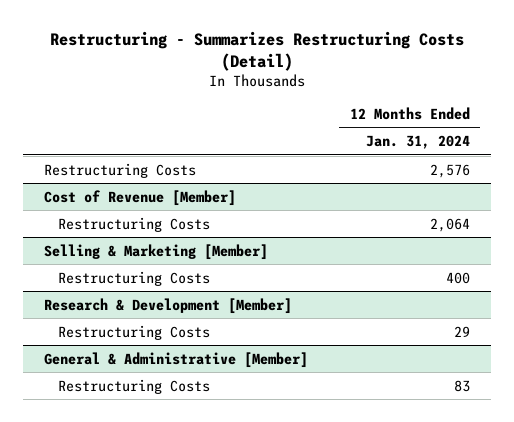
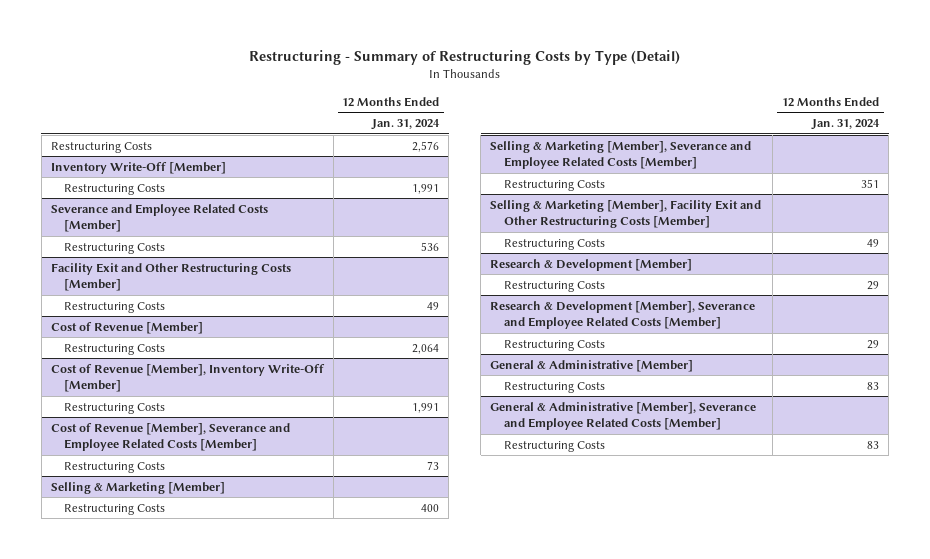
[49,30,464,72] Restructuring - Summarizes Restructuring Costs (Detail) -> [248,49,680,65] Restructuring - Summary of Restructuring Costs by Type (Detail)
none -> [50,161,226,174] Inventory Write-Off [Member]
none -> [64,183,166,195] Restructuring Costs
none -> [50,203,268,232] Severance and Employee Related Costs [Member]
none -> [64,242,166,254] Restructuring Costs
none -> [50,262,291,291] Facility Exit and Other Restructuring Costs [Member]
none -> [64,301,166,313] Restructuring Costs
none -> [50,363,325,392] Cost of Revenue [Member], Inventory Write-Off [Member]
none -> [64,402,166,414] Restructuring Costs
none -> [50,422,290,451] Cost of Revenue [Member], Severance and Employee Related Costs [Member]
none -> [64,461,166,473] Restructuring Costs
none -> [490,140,752,169] Selling & Marketing [Member], Severance and Employee Related Costs [Member]
none -> [503,179,605,191] Restructuring Costs
none -> [490,199,762,228] Selling & Marketing [Member], Facility Exit and Other Restructuring Costs [Member]
none -> [503,238,605,250] Restructuring Costs
none -> [490,300,756,329] Research & Development [Member], Severance and Employee Related Costs [Member]
none -> [503,339,605,351] Restructuring Costs
none -> [490,401,757,430] General & Administrative [Member], Severance and Employee Related Costs [Member]
none -> [503,440,605,452] Restructuring Costs

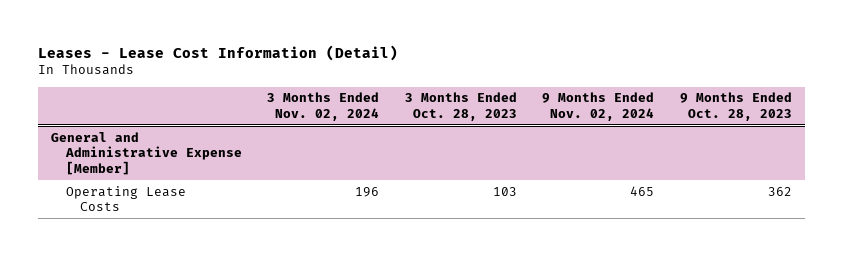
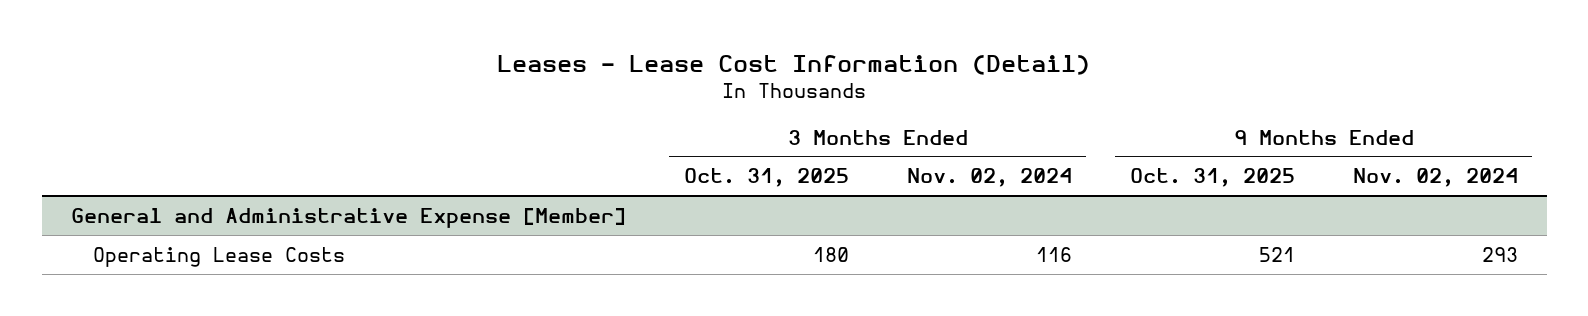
[404,92,517,122] 3 Months Ended Oct. 28, 2023 -> none
[679,92,792,122] 9 Months Ended Oct. 28, 2023 -> none
none -> [683,168,849,188] Oct. 31, 2025
none -> [1129,168,1295,188] Oct. 31, 2025
[355,186,380,197] 196 -> [1035,246,1072,262] 116
[630,185,655,196] 465 -> [1481,246,1518,262] 293

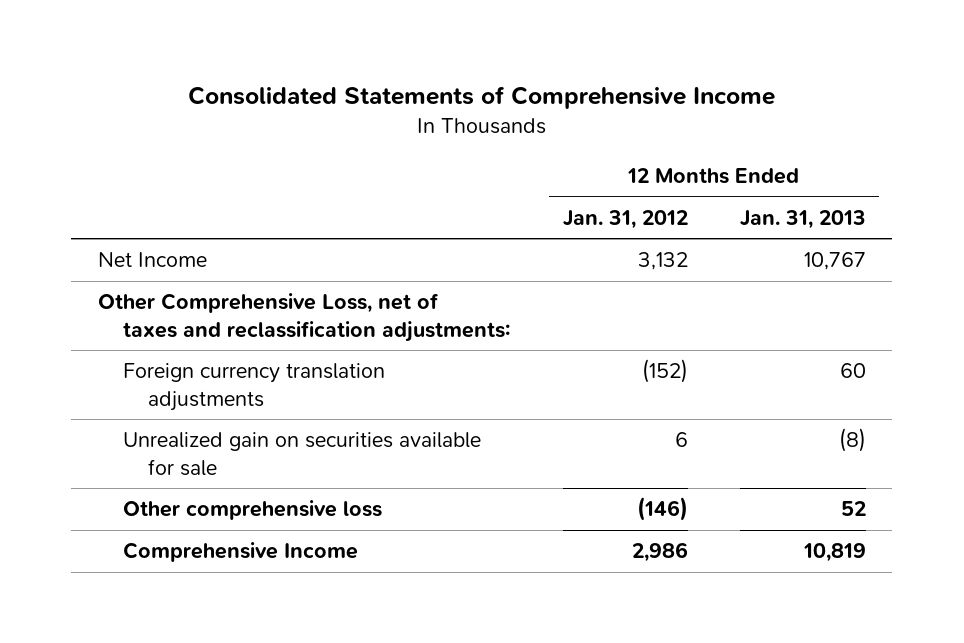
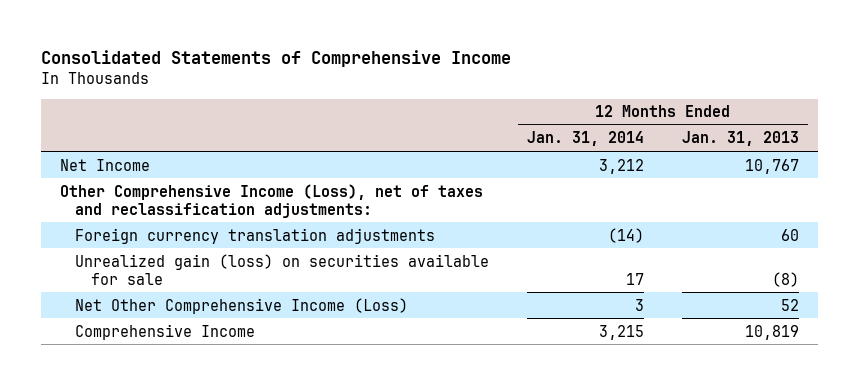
[562,209,688,229] Jan. 31, 2012 -> none
none -> [527,131,645,147] Jan. 31, 2014
[97,293,510,342] Other Comprehensive Loss, net of taxes and reclassification adjustments: -> [59,183,483,218] Other Comprehensive Income (Loss), net of taxes and reclassification adjustments:
[122,432,481,476] Unrealized gain on securities available for sale -> [75,253,490,285] Unrealized gain (loss) on securities available for sale
[122,500,382,521] Other comprehensive loss -> [75,297,409,314] Net Other Comprehensive Income (Loss)

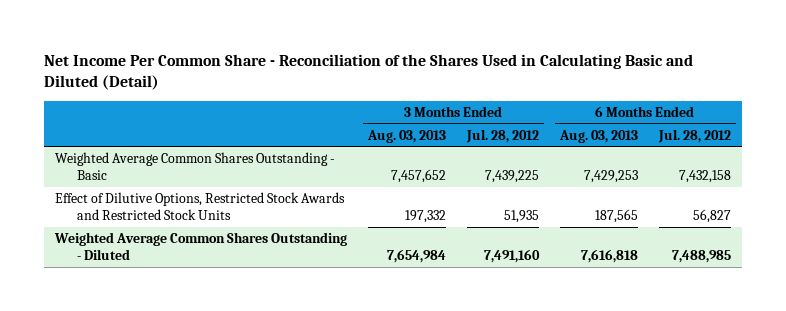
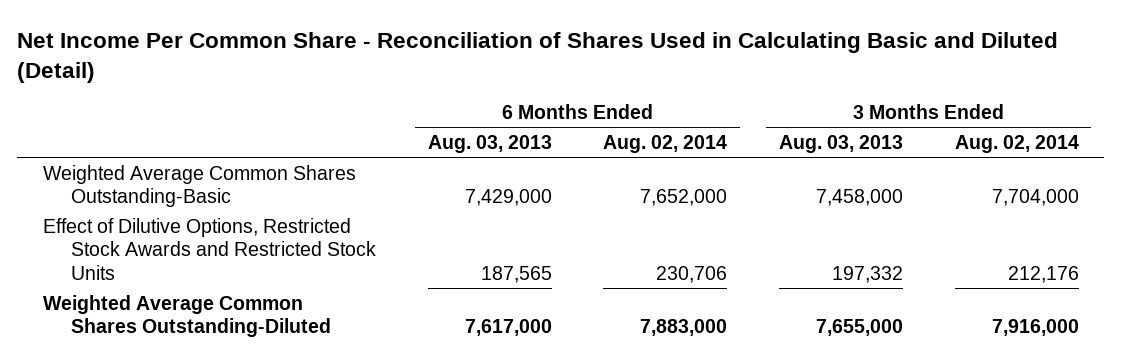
[44,53,694,90] Net Income Per Common Share - Reconciliation of the Shares Used in Calculating Basic and Diluted (Detail) -> [17,31,1059,84] Net Income Per Common Share - Reconciliation of Shares Used in Calculating Basic and Diluted (Detail)
[465,128,539,143] Jul. 28, 2012 -> none
[658,128,732,143] Jul. 28, 2012 -> none
none -> [603,135,728,154] Aug. 02, 2014
none -> [954,135,1079,154] Aug. 02, 2014
[54,152,335,180] Weighted Average Common Shares Outstanding - Basic -> [43,164,357,208] Weighted Average Common Shares Outstanding-Basic
[390,168,446,183] 7,457,652 -> [816,189,904,207] 7,458,000
[583,169,638,183] 7,429,253 -> [464,189,552,207] 7,429,000
[53,232,347,260] Weighted Average Common Shares Outstanding - Diluted -> [43,294,332,338] Weighted Average Common Shares Outstanding-Diluted
[386,248,446,263] 7,654,984 -> [816,319,904,337] 7,655,000
[580,248,638,263] 7,616,818 -> [464,319,552,337] 7,617,000

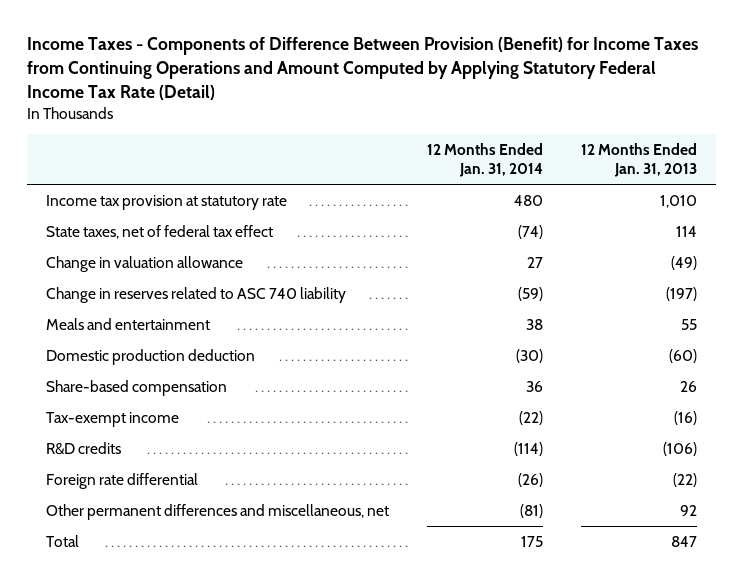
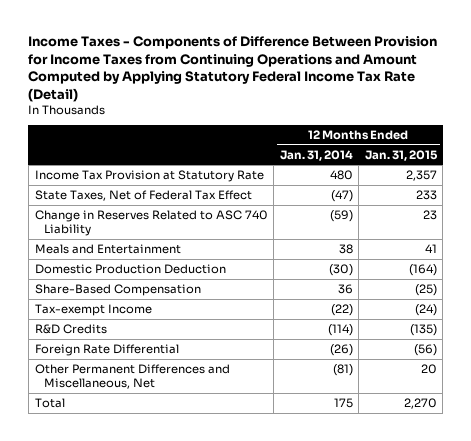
[26,37,698,100] Income Taxes - Components of Difference Between Provision (Benefit) for Income Taxes from Continuing Operations and Amount Computed by Applying Statutory Federal Income Tax Rate (Detail) -> [28,36,438,102] Income Taxes - Components of Difference Between Provision for Income Taxes from Continuing Operations and Amount Computed by Applying Statutory Federal Income Tax Rate (Detail)
[581,142,698,178] 12 Months Ended Jan. 31, 2013 -> none
none -> [364,149,438,161] Jan. 31, 2015
[45,255,243,272] Change in valuation allowance -> none
[45,194,287,210] Income tax provision at statutory rate -> [34,169,264,182] Income Tax Provision at Statutory Rate
[45,224,273,239] State taxes, net of federal tax effect -> [34,189,252,201] State Taxes, Net of Federal Tax Effect
[517,224,543,239] (74) -> [330,189,353,202] (47)
[45,286,346,303] Change in reserves related to ASC 740 liability -> [34,209,268,236] Change in Reserves Related to ASC 740 Liability
[45,317,210,330] Meals and entertainment -> [34,243,181,254] Meals and Entertainment
[45,348,255,365] Domestic production deduction -> [34,263,226,274] Domestic Production Deduction
[45,379,227,396] Share-based compensation -> [34,283,201,296] Share-Based Compensation
[45,411,179,427] Tax-exempt income -> [34,303,152,316] Tax-exempt Income
[45,441,121,455] R&D credits -> [34,323,107,334] R&D Credits
[45,472,198,489] Foreign rate differential -> [34,343,179,356] Foreign Rate Differential
[45,503,389,520] Other permanent differences and miscellaneous, net -> [34,363,230,389] Other Permanent Differences and Miscellaneous, Net

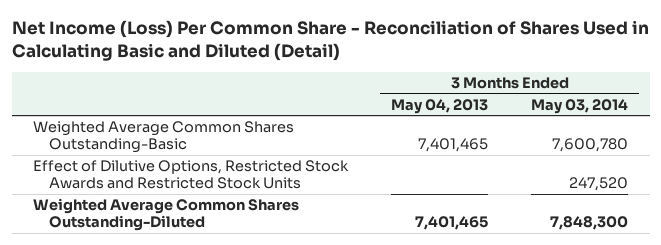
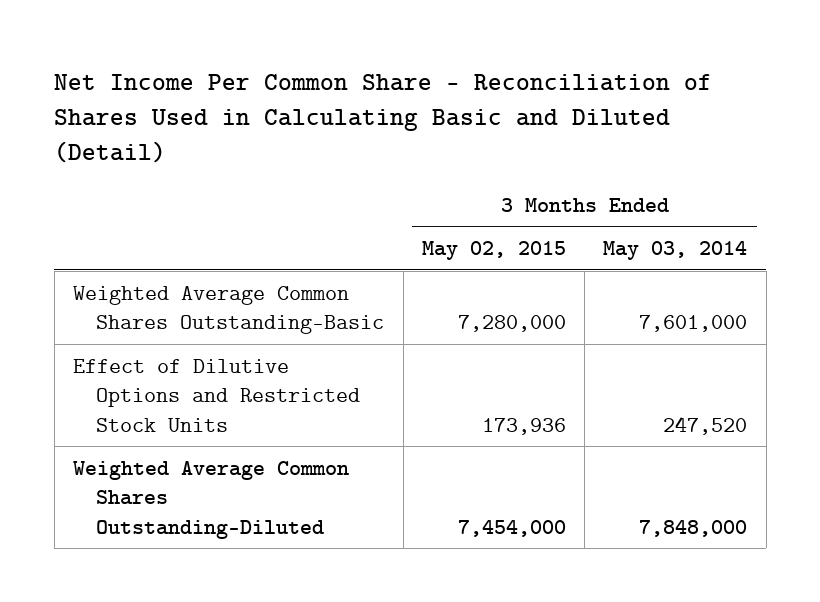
[11,20,649,62] Net Income (Loss) Per Common Share - Reconciliation of Shares Used in Calculating Basic and Diluted (Detail) -> [54,73,713,164] Net Income Per Common Share - Reconciliation of Shares Used in Calculating Basic and Diluted (Detail)
[391,98,489,114] May 04, 2013 -> none
none -> [421,241,566,261] May 02, 2015
[552,138,629,153] 7,600,780 -> [639,315,748,333] 7,601,000
[33,160,350,190] Effect of Dilutive Options, Restricted Stock Awards and Restricted Stock Units -> [73,358,361,432] Effect of Dilutive Options and Restricted Stock Units
[550,216,629,231] 7,848,300 -> [639,519,748,537] 7,848,000

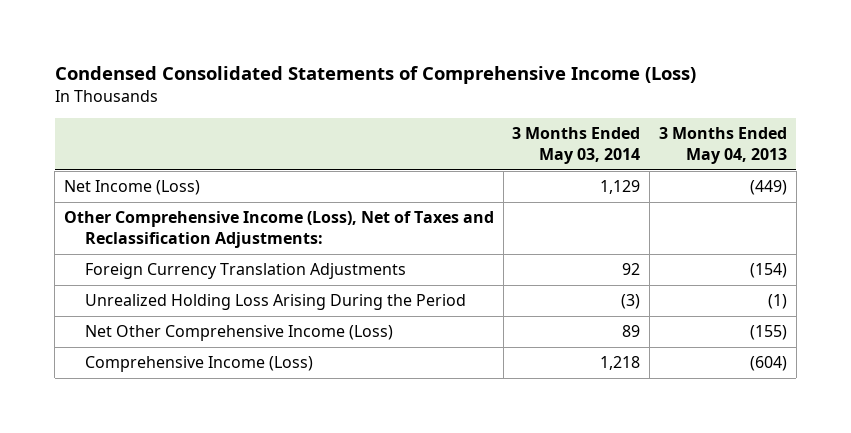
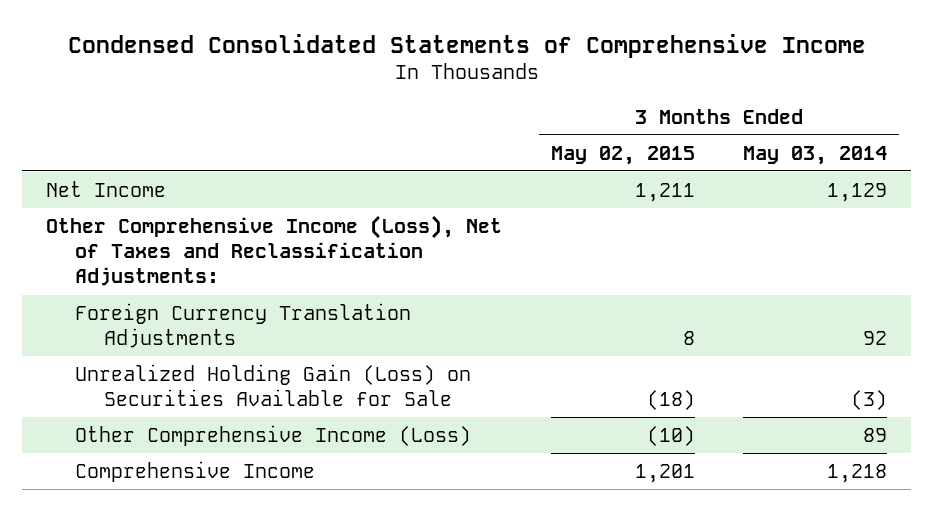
[54,65,696,84] Condensed Consolidated Statements of Comprehensive Income (Loss) -> [67,33,866,58] Condensed Consolidated Statements of Comprehensive Income
[659,127,788,165] 3 Months Ended May 04, 2013 -> none
none -> [550,145,695,165] May 02, 2015
[63,180,200,196] Net Income (Loss) -> [46,180,167,197] Net Income
[85,294,467,311] Unrealized Holding Loss Arising During the Period -> [75,363,472,407] Unrealized Holding Gain (Loss) on Securities Available for Sale
[85,325,394,342] Net Other Comprehensive Income (Loss) -> [75,424,472,446] Other Comprehensive Income (Loss)
[85,356,314,373] Comprehensive Income (Loss) -> [75,460,316,482] Comprehensive Income

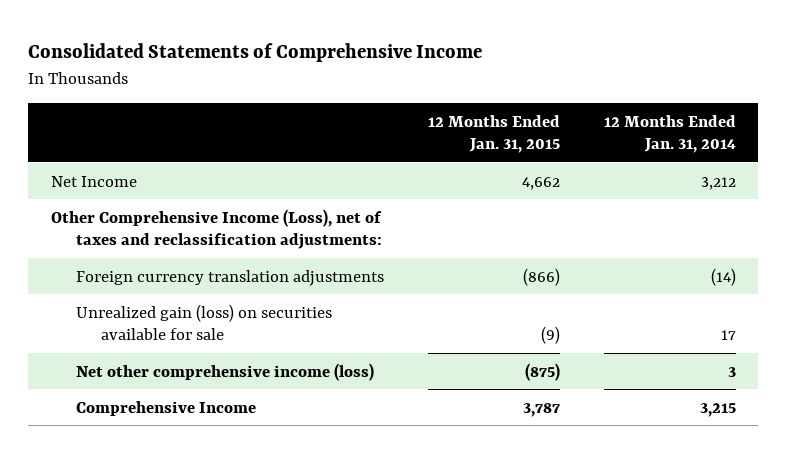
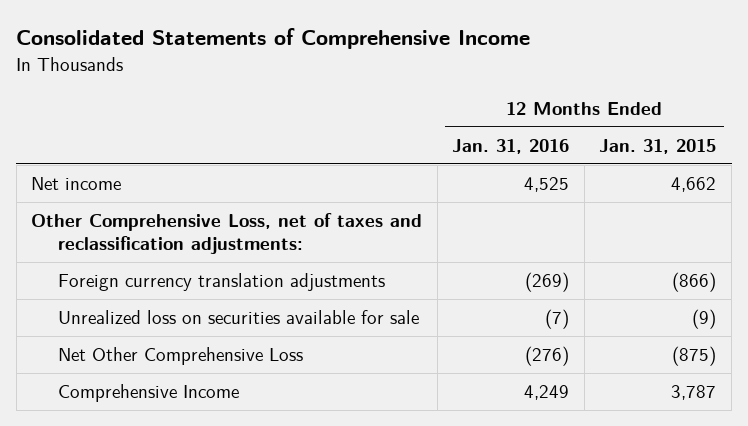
[604,114,737,154] 12 Months Ended Jan. 31, 2014 -> none
none -> [452,138,570,154] Jan. 31, 2016
[50,175,137,187] Net Income -> [31,177,122,191] Net income
[50,208,382,249] Other Comprehensive Income (Loss), net of taxes and reclassification adjustments: -> [31,213,423,255] Other Comprehensive Loss, net of taxes and reclassification adjustments:
[75,303,332,340] Unrealized gain (loss) on securities available for sale -> [58,310,420,325] Unrealized loss on securities available for sale
[75,362,374,381] Net other comprehensive income (loss) -> [58,347,304,366] Net Other Comprehensive Loss

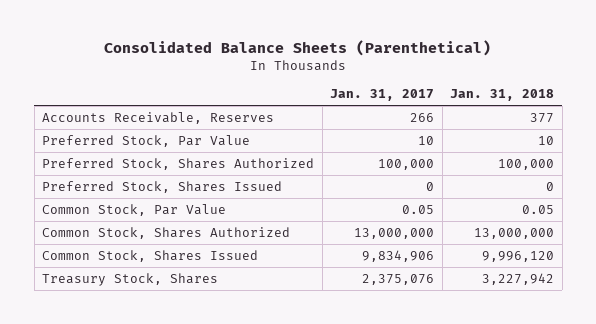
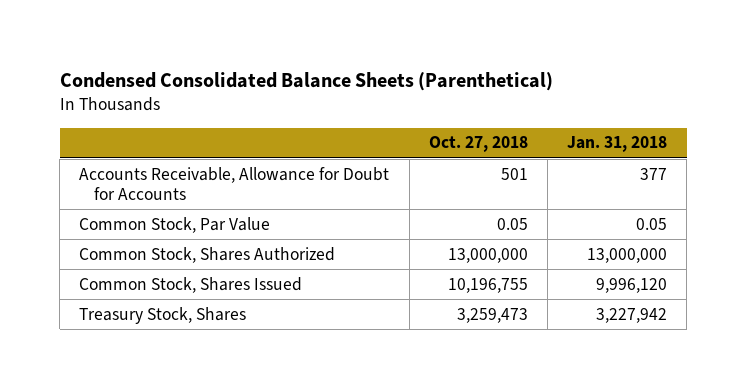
[104,40,492,57] Consolidated Balance Sheets (Parenthetical) -> [59,71,553,91] Condensed Consolidated Balance Sheets (Parenthetical)
[330,89,435,102] Jan. 31, 2017 -> none
none -> [428,136,528,153] Oct. 27, 2018
[42,134,251,147] Preferred Stock, Par Value -> none
[42,157,315,170] Preferred Stock, Shares Authorized -> none
[42,180,283,193] Preferred Stock, Shares Issued -> none
[42,111,275,124] Accounts Receivable, Reserves -> [79,166,390,201] Accounts Receivable, Allowance for Doubt for Accounts

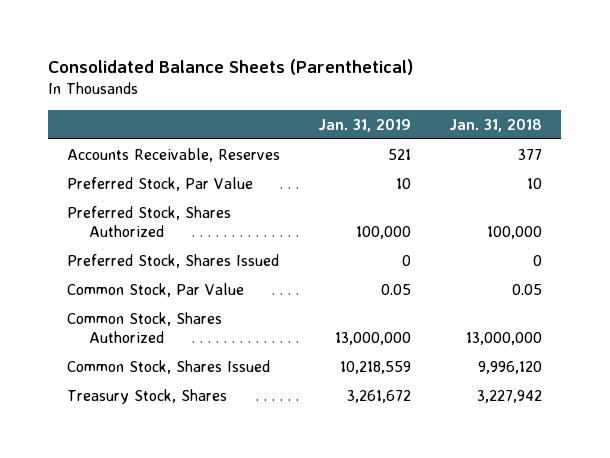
[59,71,553,91] Condensed Consolidated Balance Sheets (Parenthetical) -> [48,58,414,75] Consolidated Balance Sheets (Parenthetical)
[428,136,528,153] Oct. 27, 2018 -> none
none -> [318,117,412,132] Jan. 31, 2019
[79,166,390,201] Accounts Receivable, Allowance for Doubt for Accounts -> [67,147,281,162] Accounts Receivable, Reserves
none -> [67,176,254,191] Preferred Stock, Par Value
none -> [67,205,232,238] Preferred Stock, Shares Authorized
none -> [67,253,280,268] Preferred Stock, Shares Issued

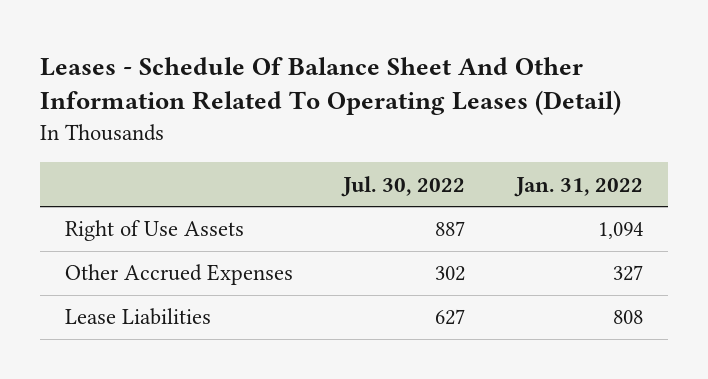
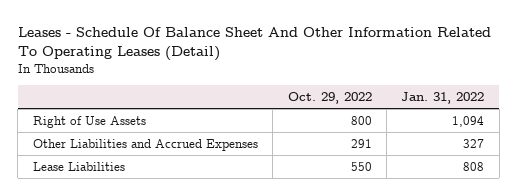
[341,175,466,197] Jul. 30, 2022 -> none
none -> [287,92,372,105] Oct. 29, 2022
[64,264,293,286] Other Accrued Expenses -> [32,138,258,151] Other Liabilities and Accrued Expenses

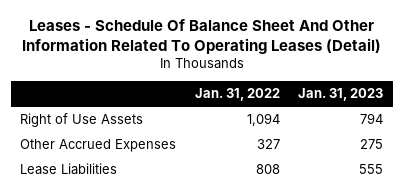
[287,92,372,105] Oct. 29, 2022 -> none
none -> [298,88,384,102] Jan. 31, 2023
[32,138,258,151] Other Liabilities and Accrued Expenses -> [20,139,177,153] Other Accrued Expenses

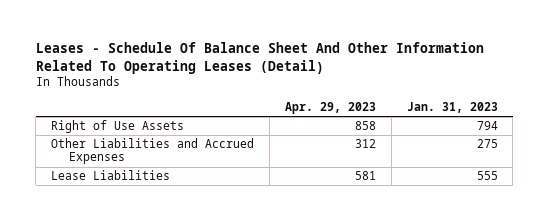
[194,88,280,102] Jan. 31, 2022 -> none
none -> [284,102,376,115] Apr. 29, 2023
[20,139,177,153] Other Accrued Expenses -> [51,138,255,165] Other Liabilities and Accrued Expenses

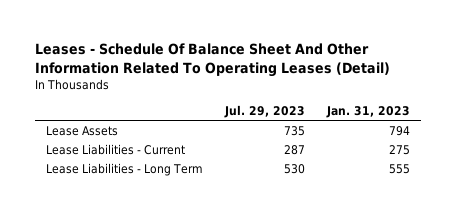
[284,102,376,115] Apr. 29, 2023 -> none
none -> [223,105,305,119] Jul. 29, 2023
[51,120,185,134] Right of Use Assets -> [45,125,118,136] Lease Assets
[51,138,255,165] Other Liabilities and Accrued Expenses -> [45,143,185,155] Lease Liabilities - Current
[51,170,171,181] Lease Liabilities -> [45,162,203,176] Lease Liabilities - Long Term

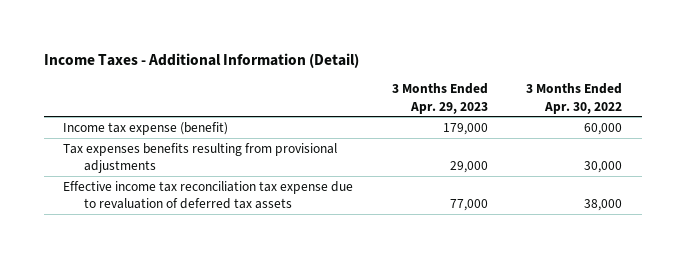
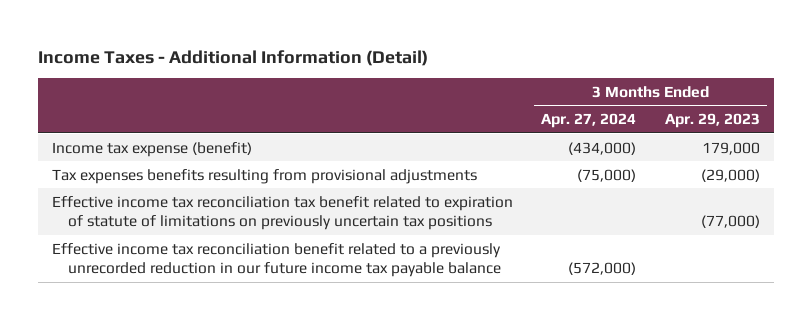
[526,83,623,114] 3 Months Ended Apr. 30, 2022 -> none
none -> [541,113,637,129] Apr. 27, 2024
[449,161,488,174] 29,000 -> [700,168,760,182] (29,000)
[62,180,353,210] Effective income tax reconciliation tax expense due to revaluation of deferred tax assets -> [52,195,514,231] Effective income tax reconciliation tax benefit related to expiration of statute of limitations on previously uncertain tax positions
[449,199,488,212] 77,000 -> [700,215,760,229] (77,000)
none -> [52,242,502,278] Effective income tax reconciliation benefit related to a previously unrecorded reduction in our future income tax payable balance

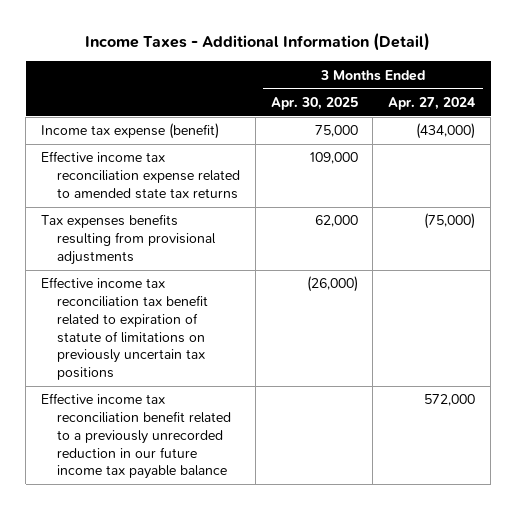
[664,113,760,129] Apr. 29, 2023 -> none
none -> [270,97,358,111] Apr. 30, 2025
none -> [41,151,240,199] Effective income tax reconciliation expense related to amended state tax returns
[568,262,637,276] (572,000) -> [424,394,476,407] 572,000

